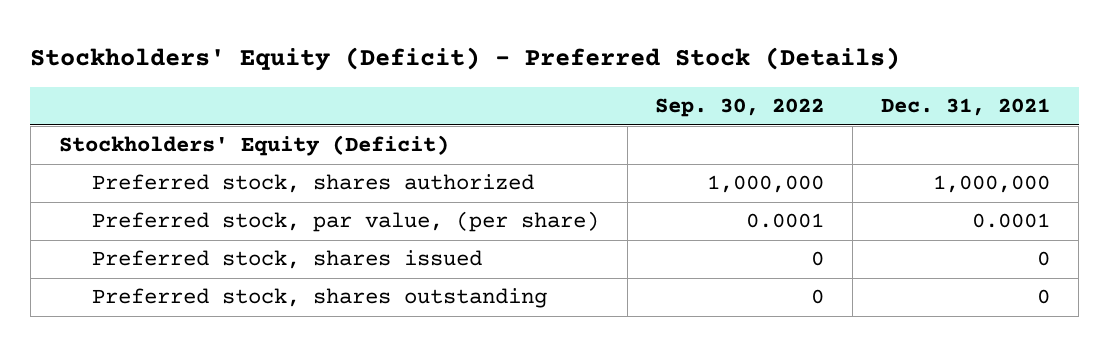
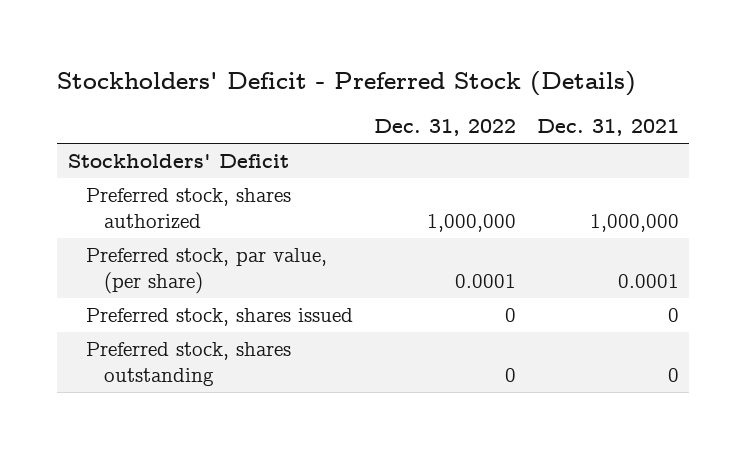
[30,46,901,71] Stockholders' Equity (Deficit) - Preferred Stock (Details) -> [57,70,637,96] Stockholders' Deficit - Preferred Stock (Details)
[655,98,825,118] Sep. 30, 2022 -> none
none -> [373,119,516,137] Dec. 31, 2022
[58,135,449,157] Stockholders' Equity (Deficit) -> [67,154,289,169] Stockholders' Deficit

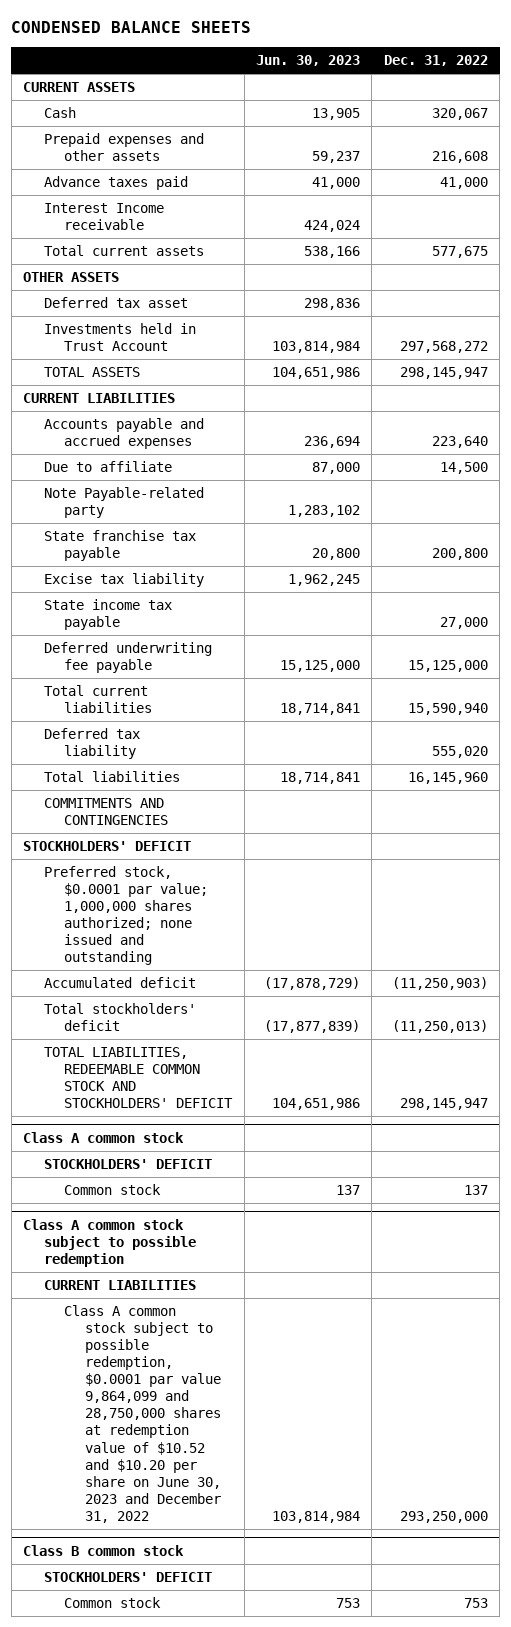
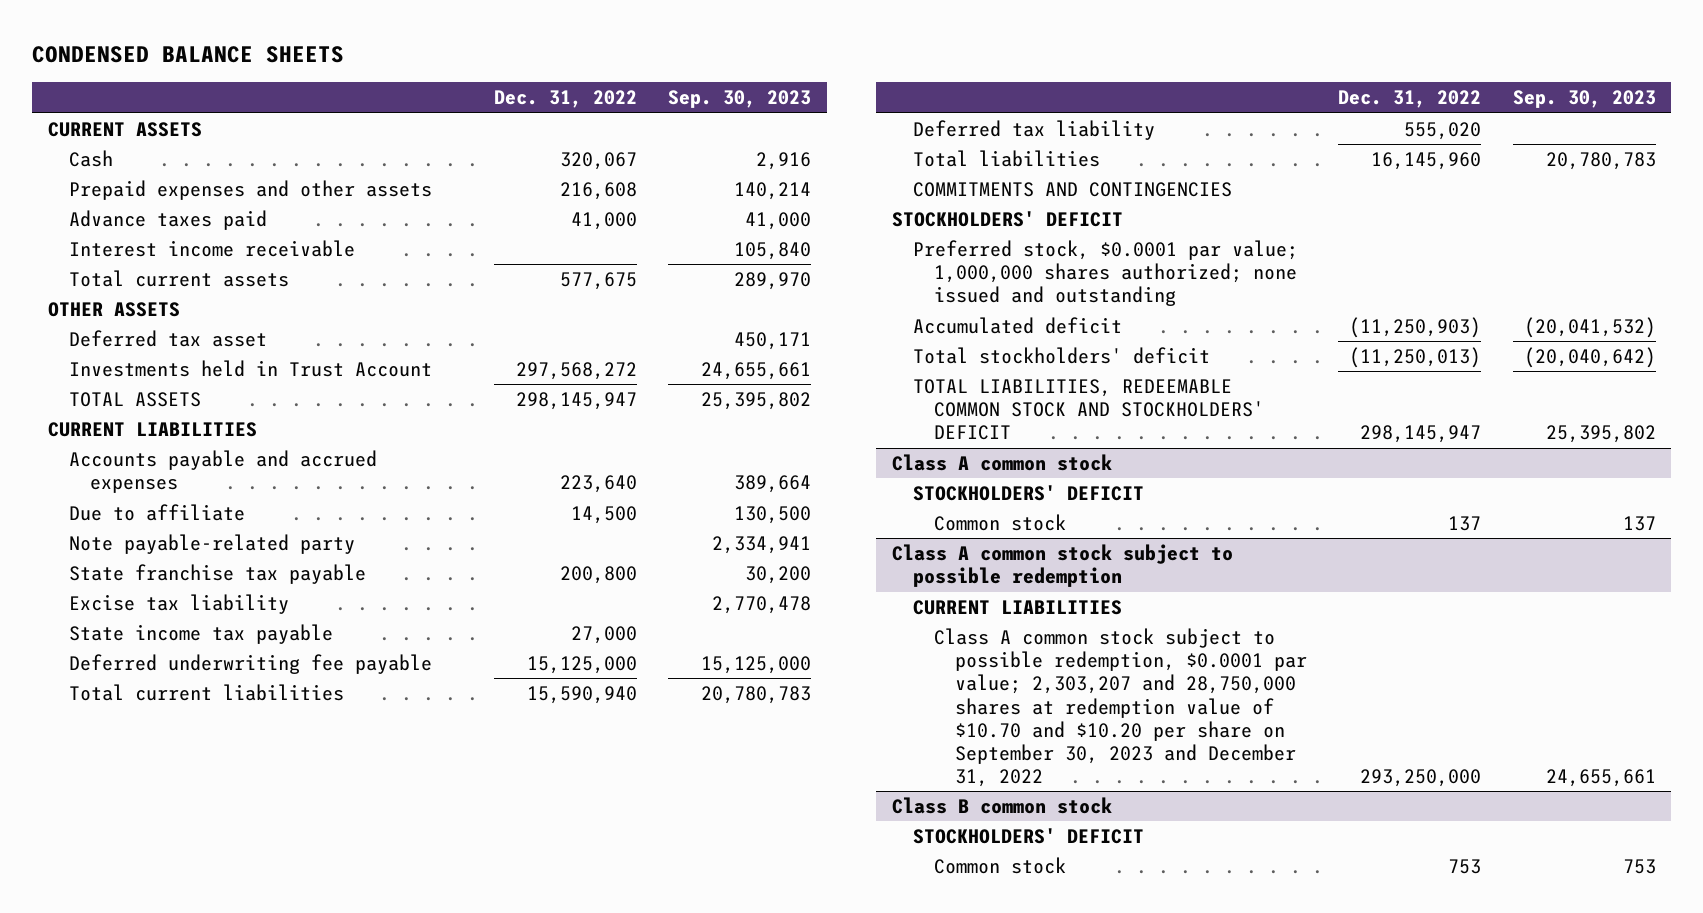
[255,55,360,67] Jun. 30, 2023 -> none
none -> [668,90,812,109] Sep. 30, 2023
[43,203,164,231] Interest Income receivable -> [68,240,355,258] Interest income receivable
[43,487,204,519] Note Payable-related party -> [68,534,355,555] Note payable-related party
[64,1305,221,1523] Class A common stock subject to possible redemption, $0.0001 par value 9,864,099 and 28,750,000 shares at redemption value of $10.52 and $10.20 per share on June 30, 2023 and December 31, 2022 -> [934,628,1308,788] Class A common stock subject to possible redemption, $0.0001 par value; 2,303,207 and 28,750,000 shares at redemption value of $10.70 and $10.20 per share on September 30, 2023 and December 31, 2022

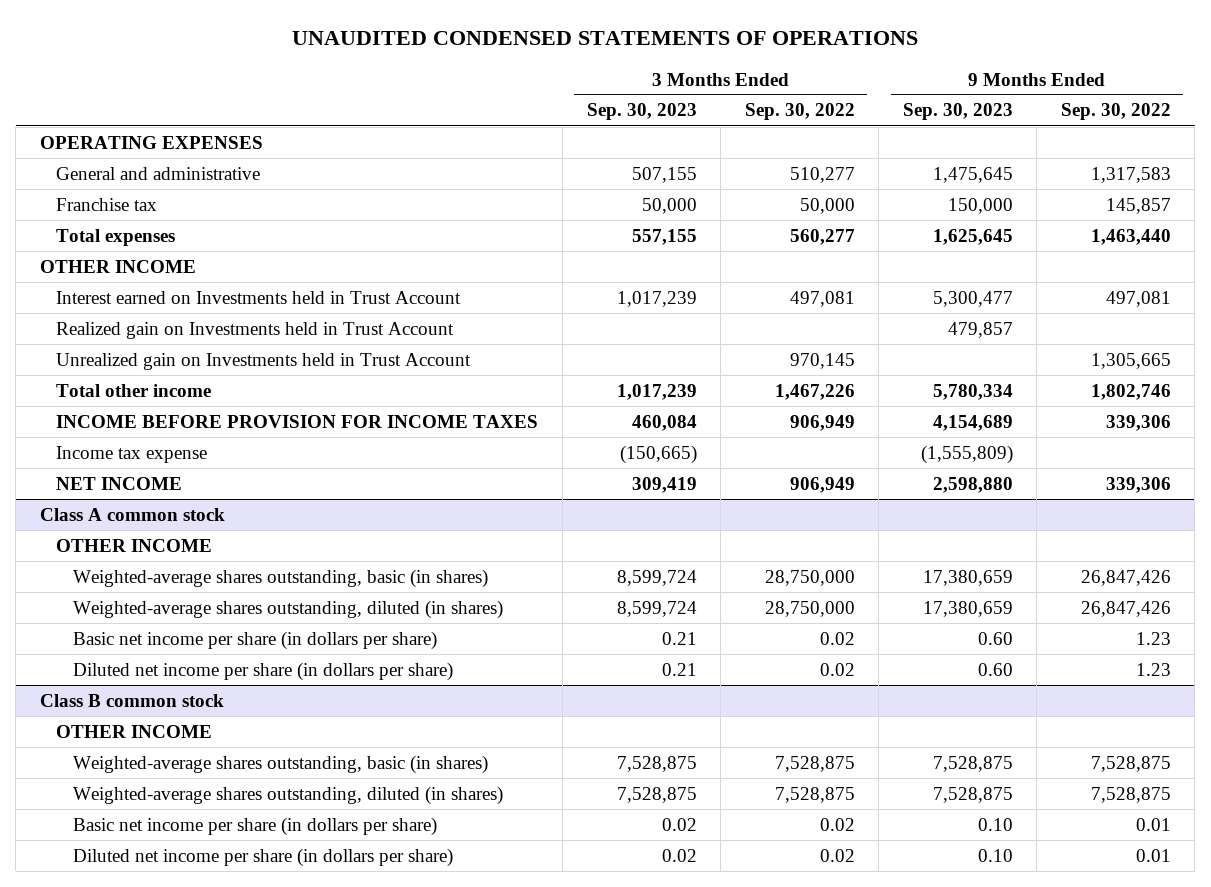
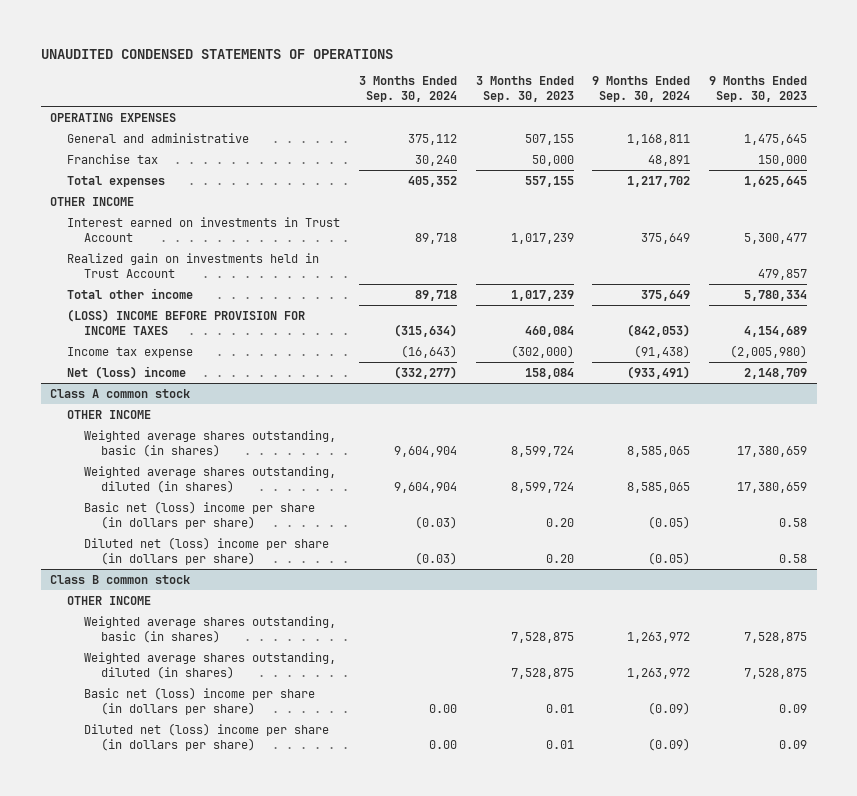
[744,103,855,121] Sep. 30, 2022 -> none
[1060,103,1171,121] Sep. 30, 2022 -> none
none -> [358,76,457,102] 3 Months Ended Sep. 30, 2024
none -> [592,76,691,102] 9 Months Ended Sep. 30, 2024
[56,352,472,370] Unrealized gain on Investments held in Trust Account -> none
[56,290,462,304] Interest earned on Investments held in Trust Account -> [66,216,340,242] Interest earned on investments in Trust Account
[56,321,455,339] Realized gain on Investments held in Trust Account -> [66,252,319,278] Realized gain on investments held in Trust Account
[56,414,539,428] INCOME BEFORE PROVISION FOR INCOME TAXES -> [66,308,305,335] (LOSS) INCOME BEFORE PROVISION FOR INCOME TAXES
[619,444,697,464] (150,665) -> [510,344,574,358] (302,000)
[920,444,1013,464] (1,555,809) -> [730,344,808,358] (2,005,980)
[56,476,183,490] NET INCOME -> [66,365,186,379] Net (loss) income
[631,476,697,493] 309,419 -> [524,367,574,379] 158,084
[932,476,1013,493] 2,598,880 -> [744,367,808,379] 2,148,709
[73,568,489,588] Weighted-average shares outstanding, basic (in shares) -> [83,429,336,457] Weighted average shares outstanding, basic (in shares)
[73,599,504,619] Weighted-average shares outstanding, diluted (in shares) -> [83,465,336,493] Weighted average shares outstanding, diluted (in shares)
[73,630,438,650] Basic net income per share (in dollars per share) -> [83,500,315,529] Basic net (loss) income per share (in dollars per share)
[661,631,697,645] 0.21 -> [545,517,574,527] 0.20
[977,631,1013,645] 0.60 -> [779,517,808,527] 0.58
[73,661,454,681] Diluted net income per share (in dollars per share) -> [83,536,329,565] Diluted net (loss) income per share (in dollars per share)
[661,662,697,676] 0.21 -> [545,553,574,563] 0.20
[977,662,1013,676] 0.60 -> [779,553,808,563] 0.58
[73,754,489,774] Weighted-average shares outstanding, basic (in shares) -> [83,615,336,643] Weighted average shares outstanding, basic (in shares)
[73,785,504,805] Weighted-average shares outstanding, diluted (in shares) -> [83,651,336,679] Weighted average shares outstanding, diluted (in shares)
[73,816,438,836] Basic net income per share (in dollars per share) -> [83,686,315,715] Basic net (loss) income per share (in dollars per share)
[661,817,697,831] 0.02 -> [545,703,574,713] 0.01
[977,817,1013,831] 0.10 -> [779,703,808,713] 0.09
[73,847,454,867] Diluted net income per share (in dollars per share) -> [83,722,329,751] Diluted net (loss) income per share (in dollars per share)
[661,848,697,862] 0.02 -> [545,739,574,749] 0.01
[977,848,1013,862] 0.10 -> [779,739,808,749] 0.09

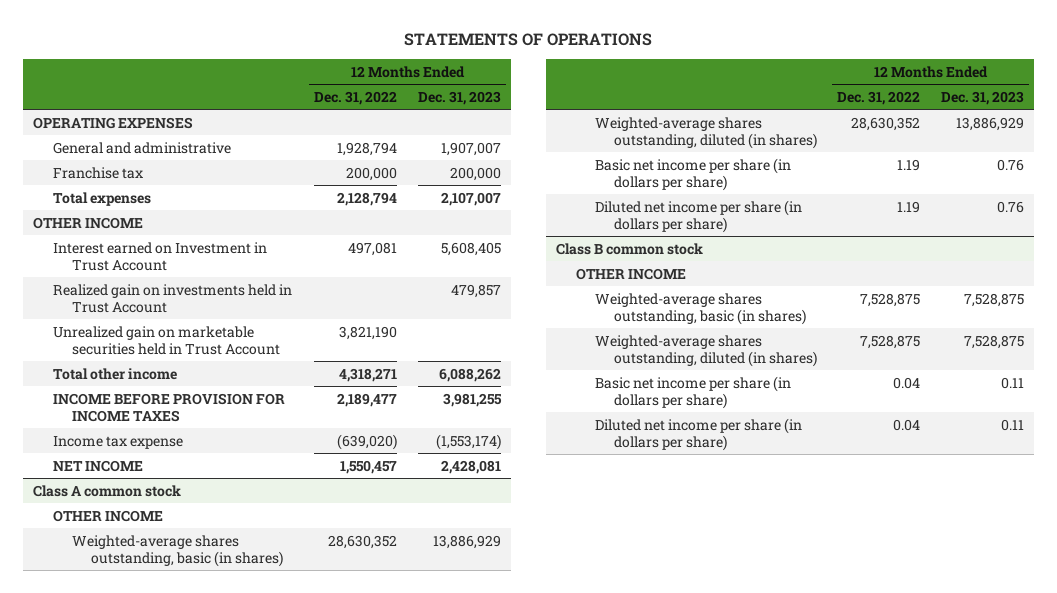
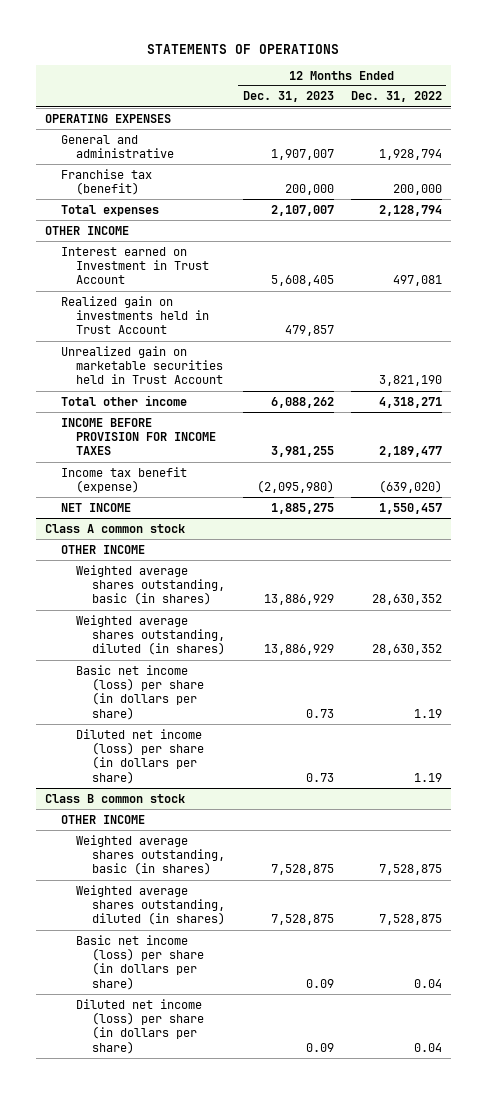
[52,166,143,179] Franchise tax -> [60,168,152,195] Franchise tax (benefit)
[52,435,183,449] Income tax expense -> [60,466,187,493] Income tax benefit (expense)
[435,433,501,450] (1,553,174) -> [256,479,334,493] (2,095,980)
[440,459,501,474] 2,428,081 -> [270,502,334,514] 1,885,275
[71,534,284,567] Weighted-average shares outstanding, basic (in shares) -> [76,564,226,606] Weighted average shares outstanding, basic (in shares)
[594,116,818,149] Weighted-average shares outstanding, diluted (in shares) -> [76,614,226,656] Weighted average shares outstanding, diluted (in shares)
[594,157,791,191] Basic net income per share (in dollars per share) -> [76,664,205,720] Basic net income (loss) per share (in dollars per share)
[996,158,1024,171] 0.76 -> [305,708,334,718] 0.73
[594,199,802,233] Diluted net income per share (in dollars per share) -> [76,728,205,784] Diluted net income (loss) per share (in dollars per share)
[996,200,1024,213] 0.76 -> [305,772,334,782] 0.73
[594,292,807,325] Weighted-average shares outstanding, basic (in shares) -> [76,834,226,876] Weighted average shares outstanding, basic (in shares)
[594,334,818,367] Weighted-average shares outstanding, diluted (in shares) -> [76,884,226,926] Weighted average shares outstanding, diluted (in shares)
[594,375,791,409] Basic net income per share (in dollars per share) -> [76,934,205,990] Basic net income (loss) per share (in dollars per share)
[1000,376,1024,389] 0.11 -> [305,978,334,988] 0.09
[594,417,802,451] Diluted net income per share (in dollars per share) -> [76,998,205,1054] Diluted net income (loss) per share (in dollars per share)
[1000,418,1024,431] 0.11 -> [305,1042,334,1052] 0.09

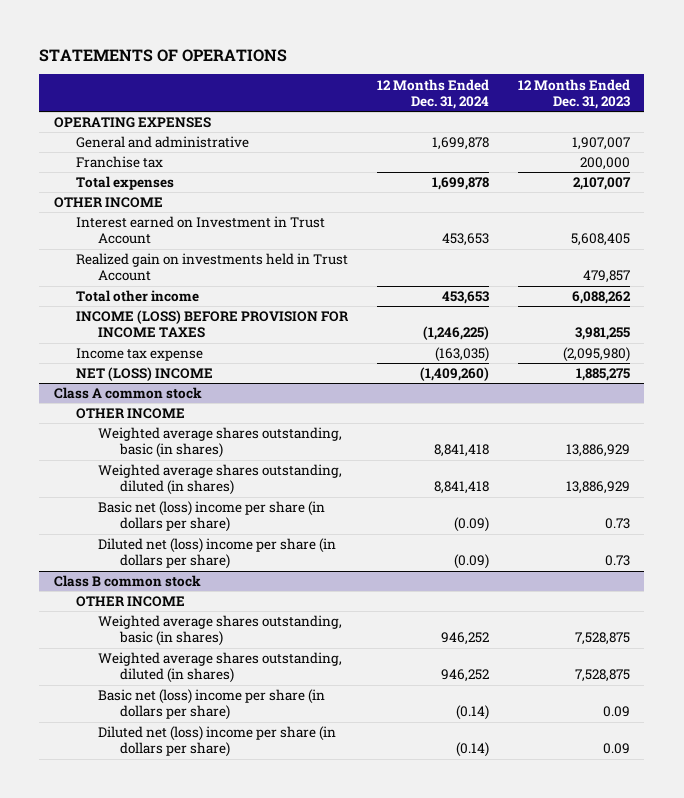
[350,91,442,103] Dec. 31, 2022 -> none
none -> [376,78,489,109] 12 Months Ended Dec. 31, 2024
[60,168,152,195] Franchise tax (benefit) -> [75,156,163,169] Franchise tax
[60,345,224,385] Unrealized gain on marketable securities held in Trust Account -> none
[60,417,217,456] INCOME BEFORE PROVISION FOR INCOME TAXES -> [75,310,349,339] INCOME (LOSS) BEFORE PROVISION FOR INCOME TAXES
[60,466,187,493] Income tax benefit (expense) -> [75,348,203,362] Income tax expense
[60,502,131,512] NET INCOME -> [75,367,213,382] NET (LOSS) INCOME
[76,664,205,720] Basic net income (loss) per share (in dollars per share) -> [97,501,325,533] Basic net (loss) income per share (in dollars per share)
[76,728,205,784] Diluted net income (loss) per share (in dollars per share) -> [97,538,336,570] Diluted net (loss) income per share (in dollars per share)
[76,934,205,990] Basic net income (loss) per share (in dollars per share) -> [97,689,325,721] Basic net (loss) income per share (in dollars per share)
[76,998,205,1054] Diluted net income (loss) per share (in dollars per share) -> [97,726,336,758] Diluted net (loss) income per share (in dollars per share)

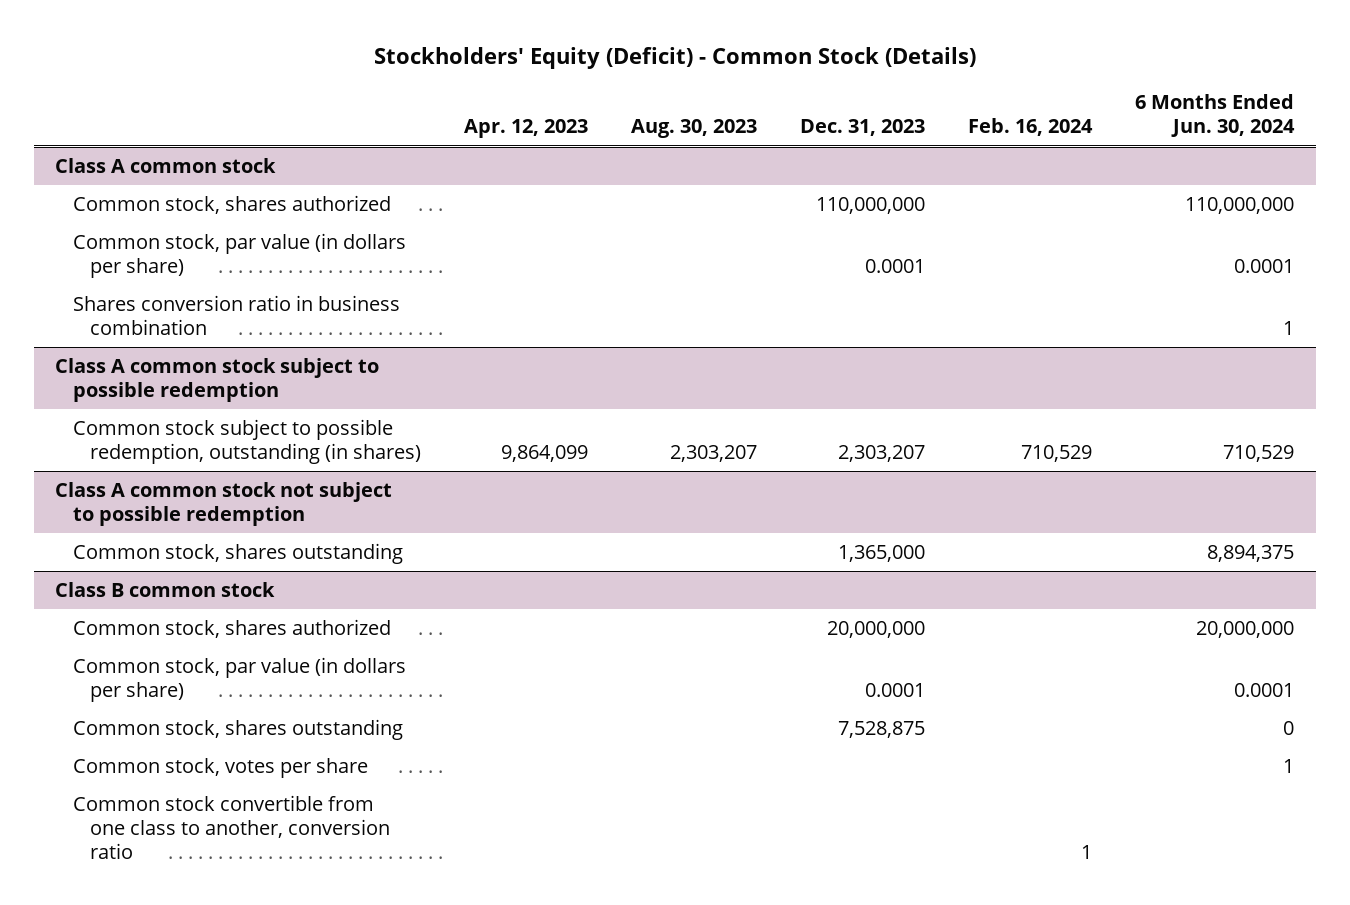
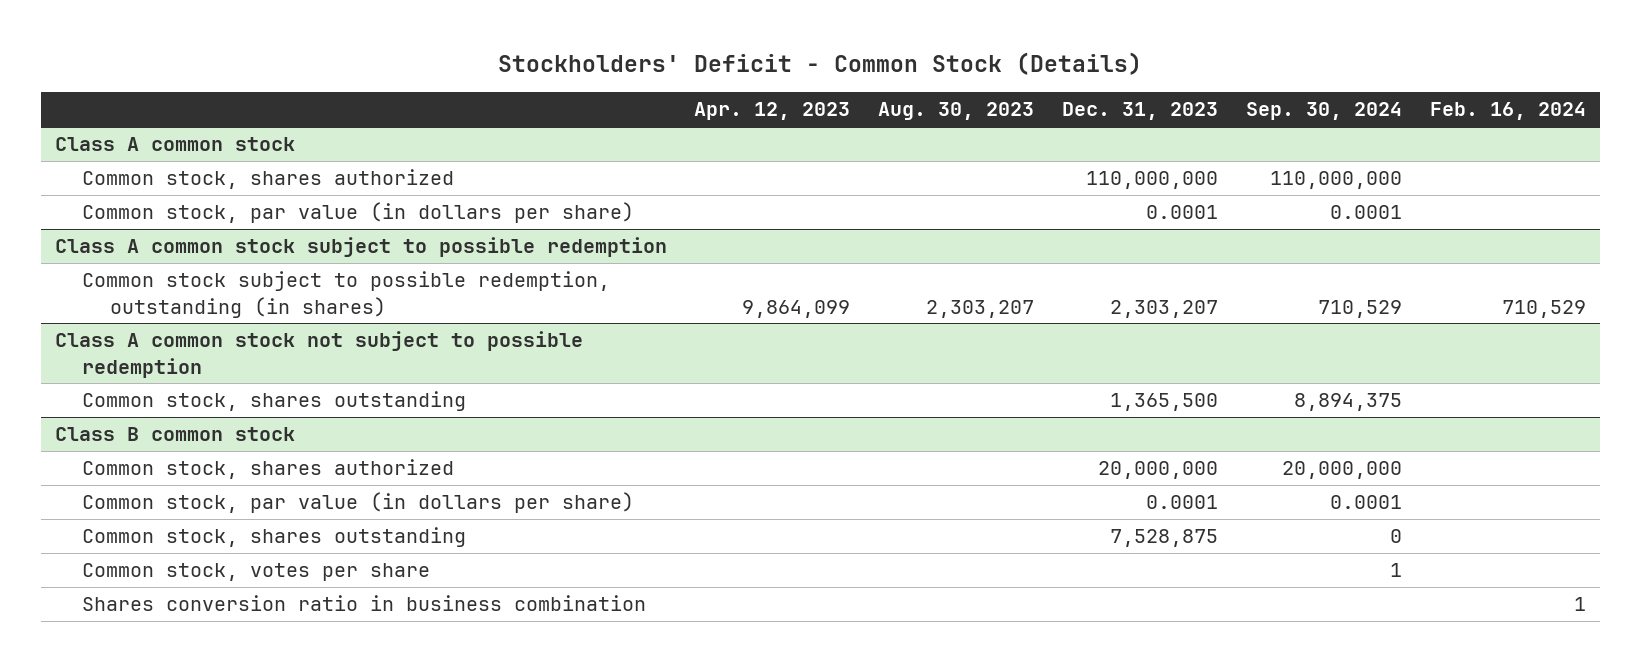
[373,46,976,69] Stockholders' Equity (Deficit) - Common Stock (Details) -> [498,51,1143,75] Stockholders' Deficit - Common Stock (Details)
[1135,94,1296,138] 6 Months Ended Jun. 30, 2024 -> none
none -> [1246,102,1403,121] Sep. 30, 2024
[72,295,400,336] Shares conversion ratio in business combination -> none
[838,545,926,563] 1,365,000 -> [1110,393,1219,412] 1,365,500
[72,795,391,860] Common stock convertible from one class to another, conversion ratio -> none
none -> [82,595,647,612] Shares conversion ratio in business combination

